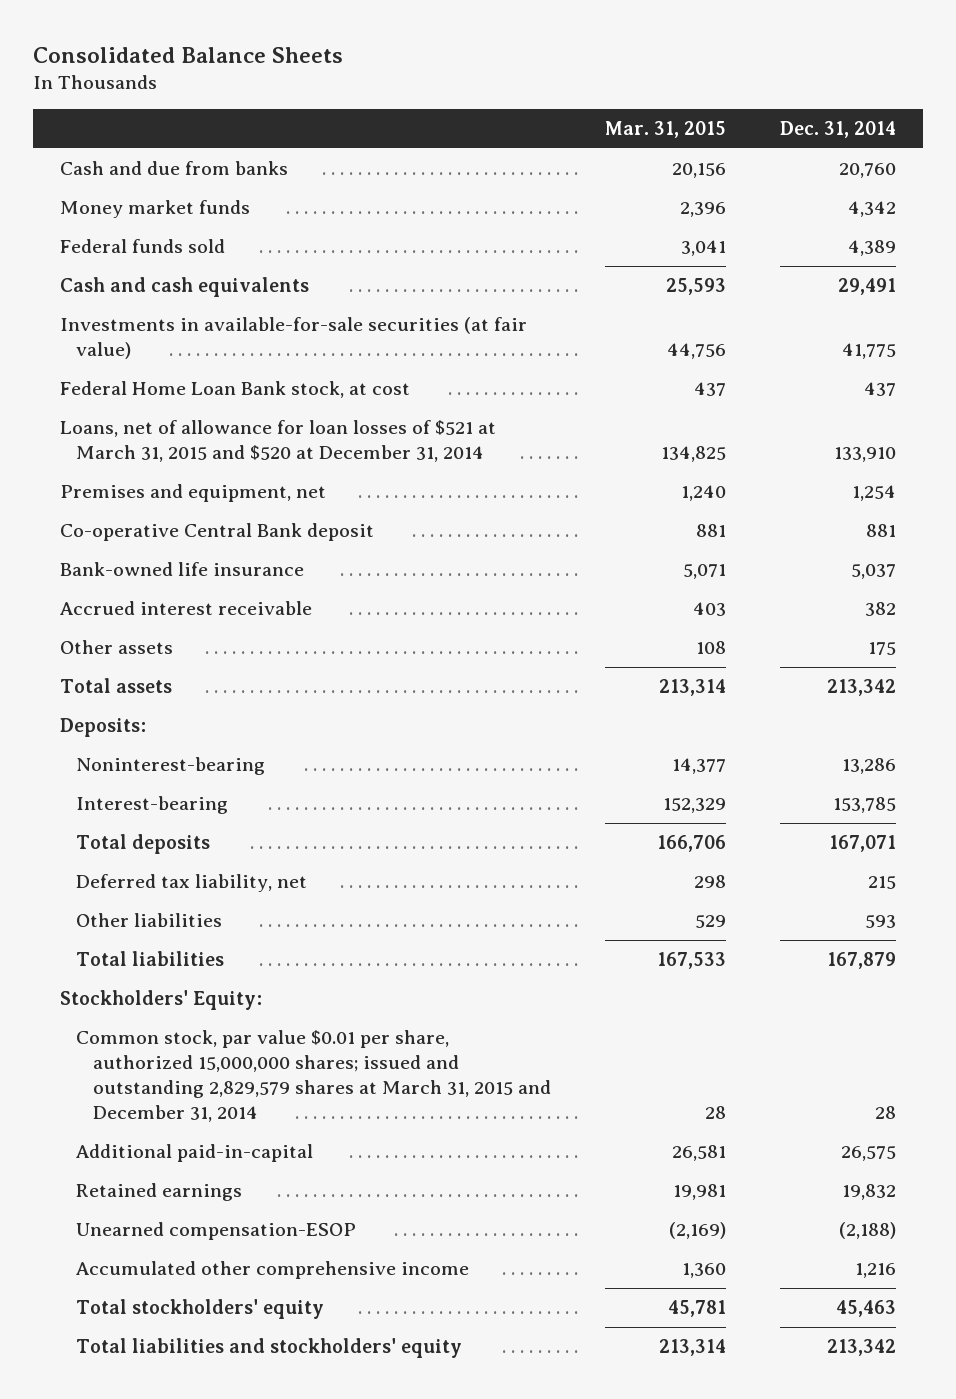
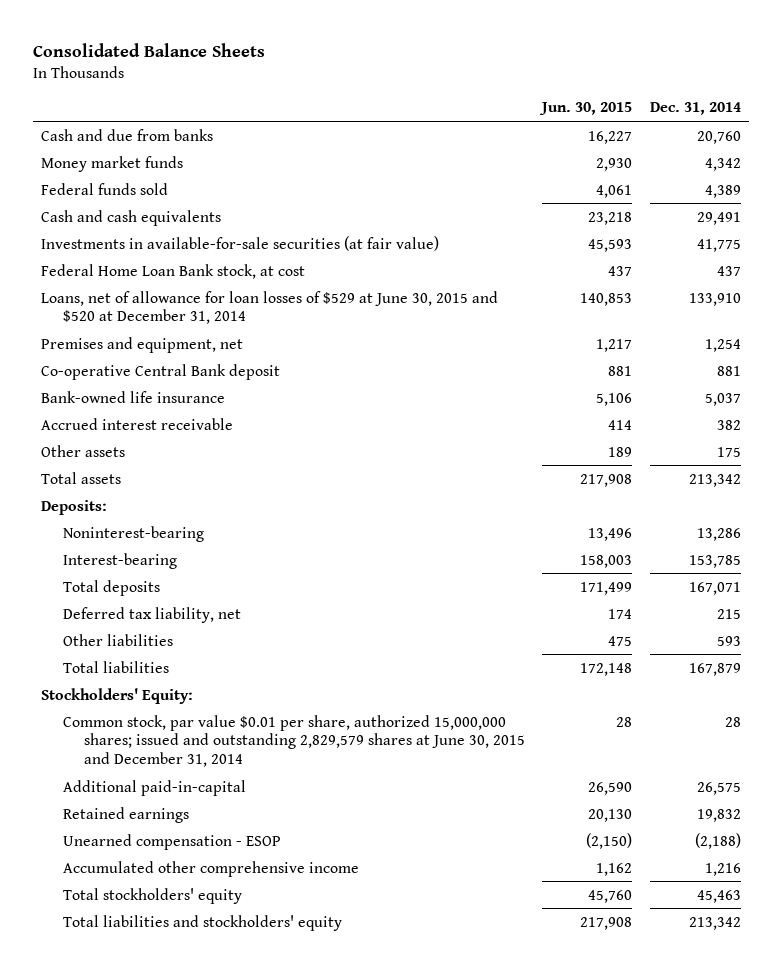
[605,120,727,138] Mar. 31, 2015 -> none
none -> [539,102,633,116] Jun. 30, 2015
[59,420,496,463] Loans, net of allowance for loan losses of $521 at March 31, 2015 and $520 at December 31, 2014 -> [41,290,499,325] Loans, net of allowance for loan losses of $529 at June 30, 2015 and $520 at December 31, 2014
[76,1030,552,1123] Common stock, par value $0.01 per share, authorized 15,000,000 shares; issued and outstanding 2,829,579 shares at March 31, 2015 and December 31, 2014 -> [62,714,525,768] Common stock, par value $0.01 per share, authorized 15,000,000 shares; issued and outstanding 2,829,579 shares at June 30, 2015 and December 31, 2014
[76,1222,357,1241] Unearned compensation-ESOP -> [62,833,281,850] Unearned compensation - ESOP

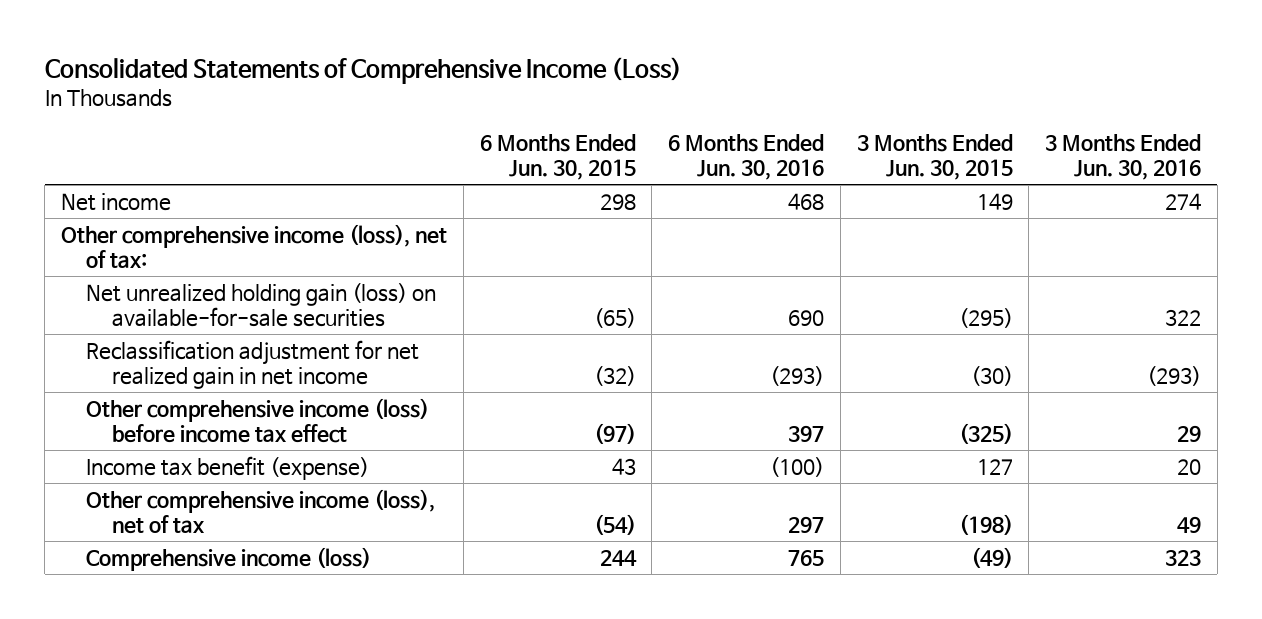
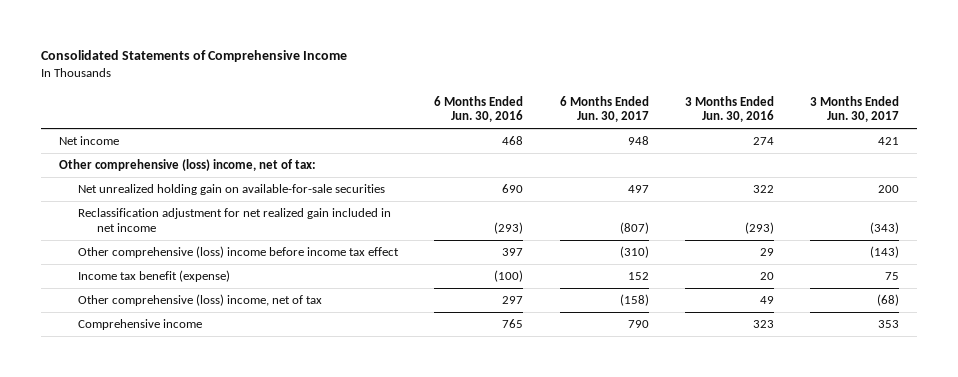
[44,57,682,85] Consolidated Statements of Comprehensive Income (Loss) -> [41,50,348,63] Consolidated Statements of Comprehensive Income
[479,133,636,180] 6 Months Ended Jun. 30, 2015 -> none
[856,133,1013,180] 3 Months Ended Jun. 30, 2015 -> none
none -> [559,95,649,123] 6 Months Ended Jun. 30, 2017
none -> [809,95,899,123] 3 Months Ended Jun. 30, 2017
[61,224,448,269] Other comprehensive income (loss), net of tax: -> [59,159,317,172] Other comprehensive (loss) income, net of tax:
[86,283,437,328] Net unrealized holding gain (loss) on available-for-sale securities -> [78,184,386,196] Net unrealized holding gain on available-for-sale securities
[86,340,420,390] Reclassification adjustment for net realized gain in net income -> [78,208,392,232] Reclassification adjustment for net realized gain included in net income
[86,398,430,444] Other comprehensive income (loss) before income tax effect -> [78,246,400,259] Other comprehensive (loss) income before income tax effect
[86,489,436,535] Other comprehensive income (loss), net of tax -> [78,294,323,307] Other comprehensive (loss) income, net of tax
[86,547,372,572] Comprehensive income (loss) -> [78,319,203,331] Comprehensive income

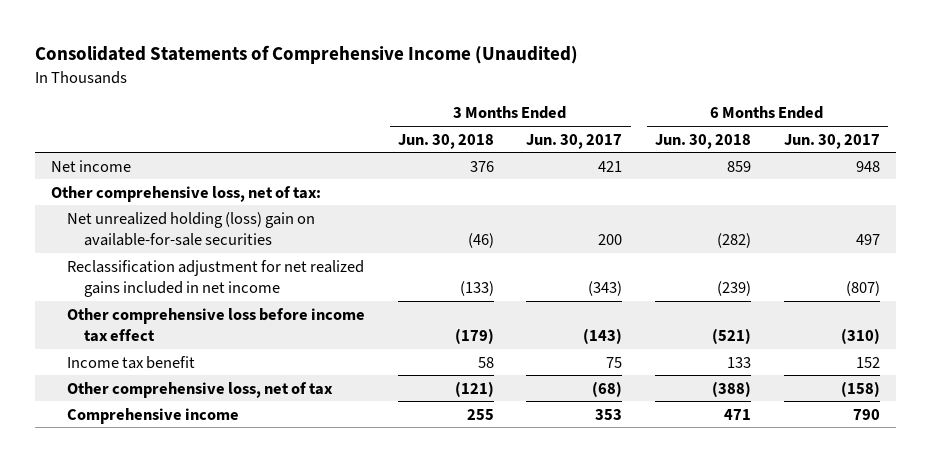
[41,50,348,63] Consolidated Statements of Comprehensive Income -> [34,45,578,65] Consolidated Statements of Comprehensive Income (Unaudited)
[434,95,524,123] 6 Months Ended Jun. 30, 2016 -> none
[684,95,774,123] 3 Months Ended Jun. 30, 2016 -> none
none -> [397,133,494,149] Jun. 30, 2018
none -> [655,133,752,149] Jun. 30, 2018
[59,159,317,172] Other comprehensive (loss) income, net of tax: -> [50,185,321,202] Other comprehensive loss, net of tax:
[78,184,386,196] Net unrealized holding gain on available-for-sale securities -> [67,211,316,246] Net unrealized holding (loss) gain on available-for-sale securities
[78,208,392,232] Reclassification adjustment for net realized gain included in net income -> [67,259,365,297] Reclassification adjustment for net realized gains included in net income
[78,246,400,259] Other comprehensive (loss) income before income tax effect -> [67,307,366,342] Other comprehensive loss before income tax effect
[78,270,231,283] Income tax benefit (expense) -> [67,355,196,369] Income tax benefit
[78,294,323,307] Other comprehensive (loss) income, net of tax -> [67,381,334,398] Other comprehensive loss, net of tax

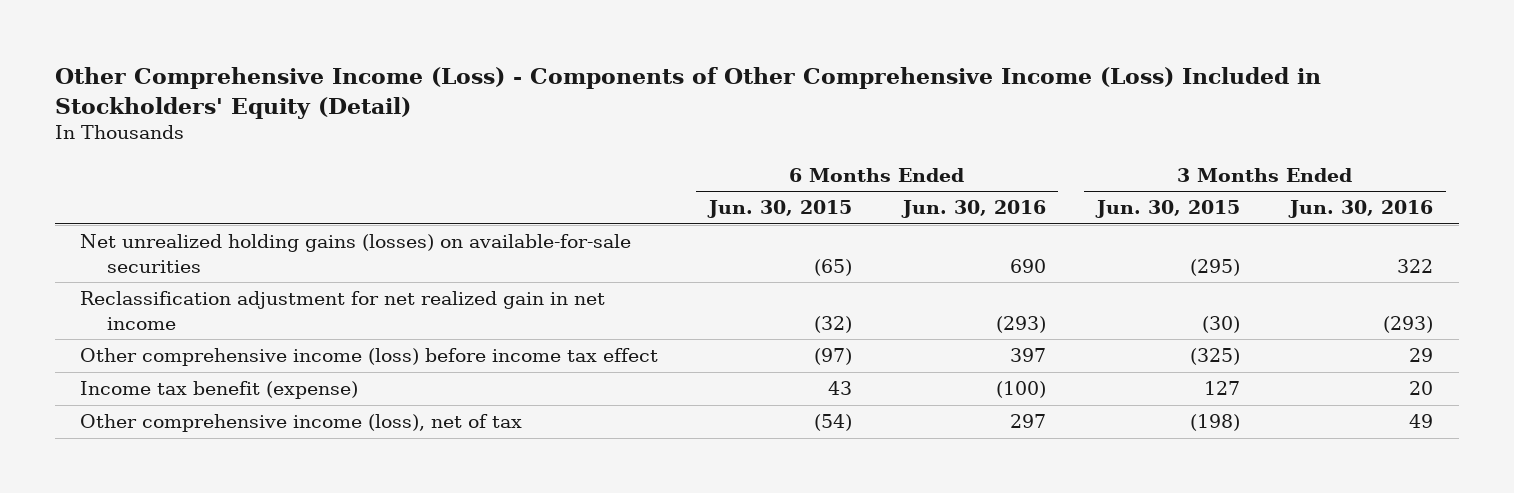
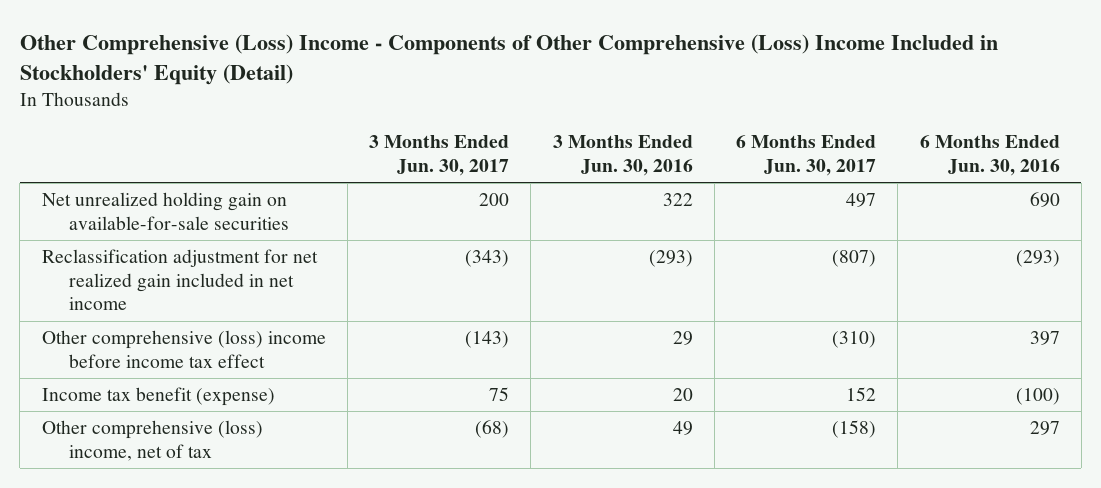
[54,67,1321,119] Other Comprehensive Income (Loss) - Components of Other Comprehensive Income (Loss) Included in Stockholders' Equity (Detail) -> [19,33,998,85] Other Comprehensive (Loss) Income - Components of Other Comprehensive (Loss) Income Included in Stockholders' Equity (Detail)
[706,200,852,219] Jun. 30, 2015 -> none
[1094,200,1240,219] Jun. 30, 2015 -> none
none -> [369,135,510,177] 3 Months Ended Jun. 30, 2017
none -> [736,135,877,177] 6 Months Ended Jun. 30, 2017
[80,234,632,273] Net unrealized holding gains (losses) on available-for-sale securities -> [41,192,289,230] Net unrealized holding gain on available-for-sale securities
[80,291,606,330] Reclassification adjustment for net realized gain in net income -> [41,249,318,311] Reclassification adjustment for net realized gain included in net income
[80,348,659,367] Other comprehensive income (loss) before income tax effect -> [41,330,326,368] Other comprehensive (loss) income before income tax effect
[80,414,523,433] Other comprehensive income (loss), net of tax -> [41,420,263,461] Other comprehensive (loss) income, net of tax

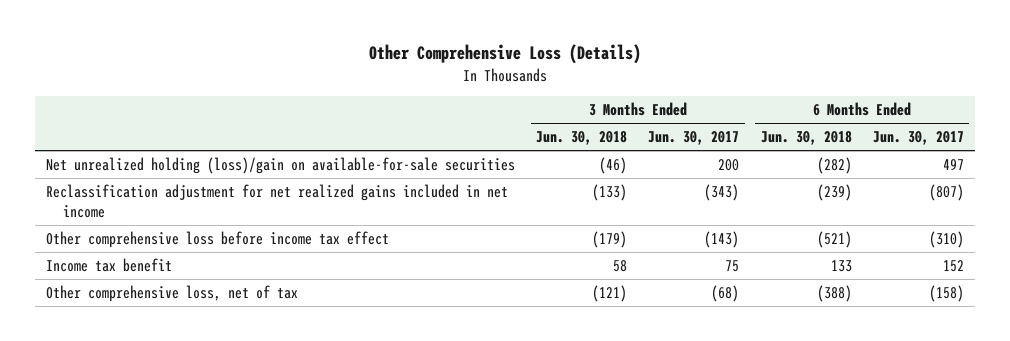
[19,33,998,85] Other Comprehensive (Loss) Income - Components of Other Comprehensive (Loss) Income Included in Stockholders' Equity (Detail) -> [368,44,641,65] Other Comprehensive Loss (Details)
[552,135,693,177] 3 Months Ended Jun. 30, 2016 -> none
[919,135,1060,177] 6 Months Ended Jun. 30, 2016 -> none
none -> [536,131,628,146] Jun. 30, 2018
none -> [760,131,852,146] Jun. 30, 2018
[41,192,289,230] Net unrealized holding gain on available-for-sale securities -> [45,157,515,175] Net unrealized holding (loss)/gain on available-for-sale securities
[41,249,318,311] Reclassification adjustment for net realized gain included in net income -> [45,184,508,219] Reclassification adjustment for net realized gains included in net income
[41,330,326,368] Other comprehensive (loss) income before income tax effect -> [45,231,389,249] Other comprehensive loss before income tax effect
[41,387,275,407] Income tax benefit (expense) -> [45,258,172,273] Income tax benefit
[41,420,263,461] Other comprehensive (loss) income, net of tax -> [45,285,298,303] Other comprehensive loss, net of tax

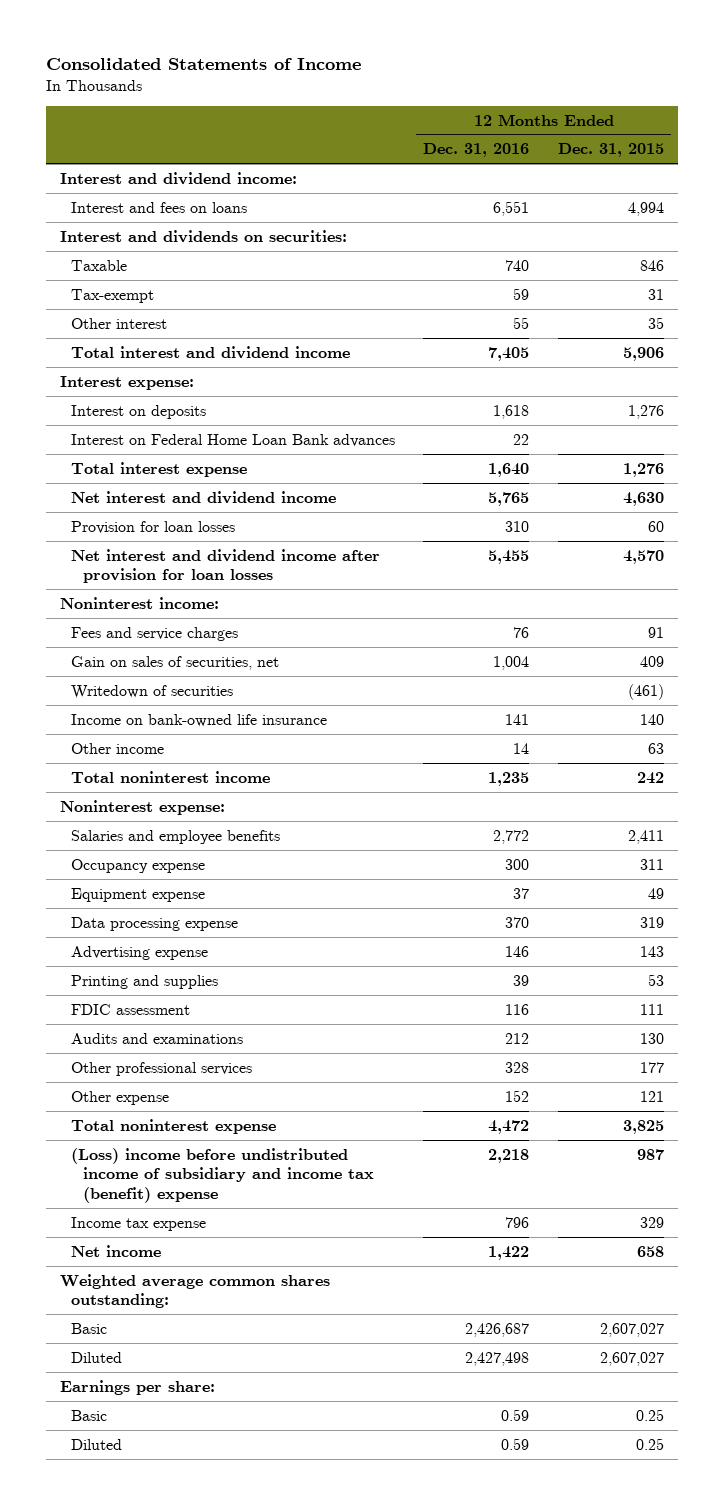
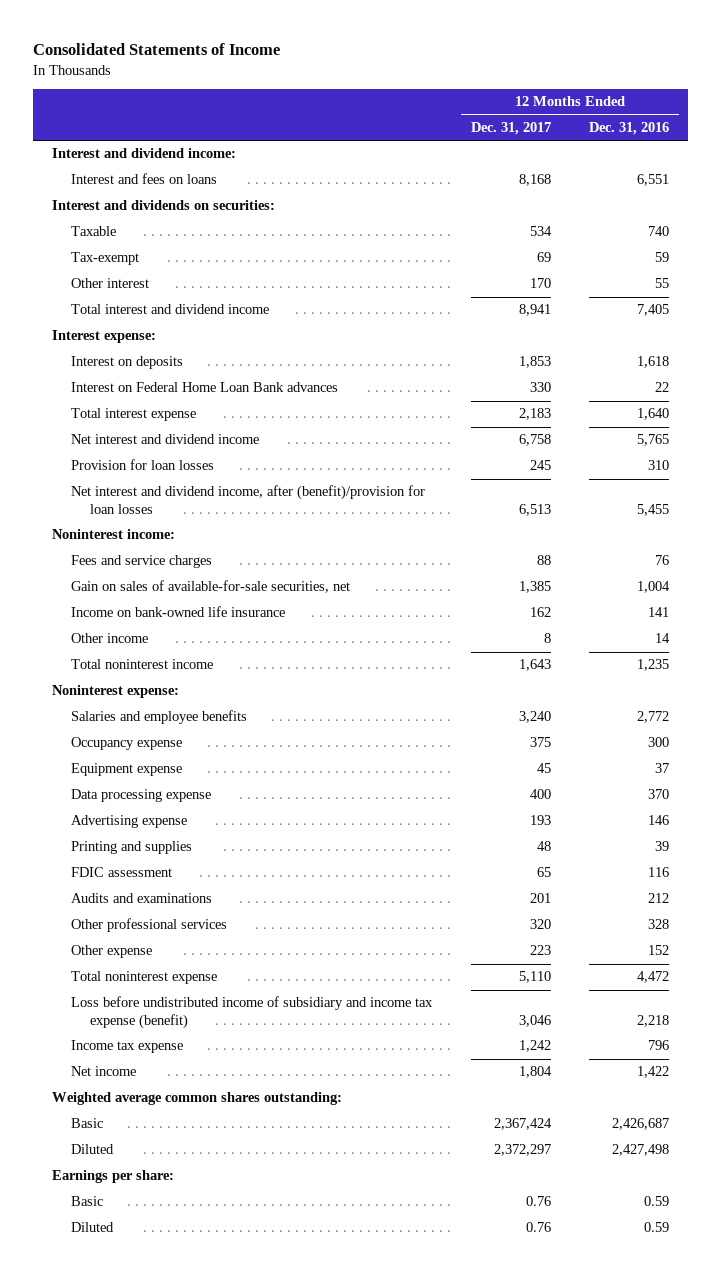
[557,143,664,158] Dec. 31, 2015 -> none
none -> [470,121,551,135] Dec. 31, 2017
[71,548,381,584] Net interest and dividend income after provision for loan losses -> [71,485,426,515] Net interest and dividend income, after (benefit)/provision for loan losses
[71,684,234,699] Writedown of securities -> none
[71,655,280,670] Gain on sales of securities, net -> [71,580,351,594] Gain on sales of available-for-sale securities, net
[71,1147,374,1204] (Loss) income before undistributed income of subsidiary and income tax (benefit) expense -> [71,996,434,1030] Loss before undistributed income of subsidiary and income tax expense (benefit)

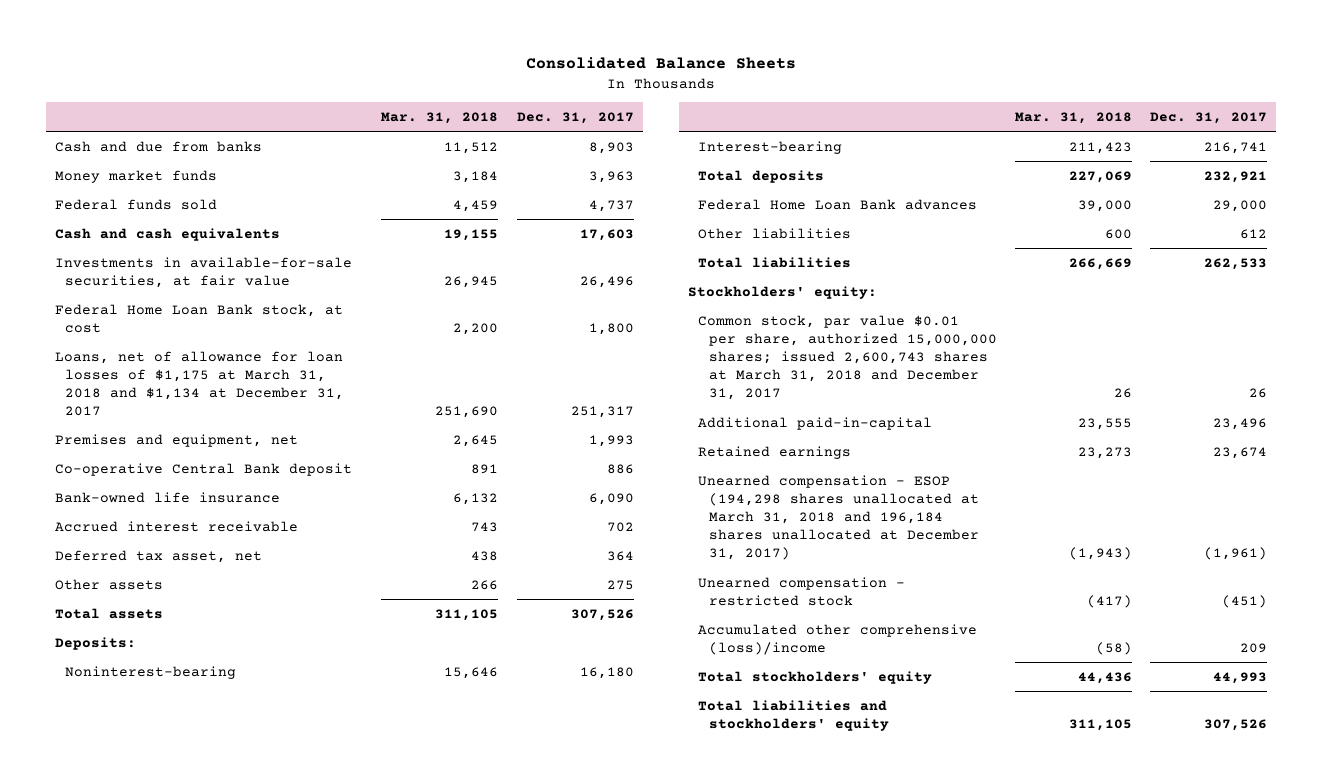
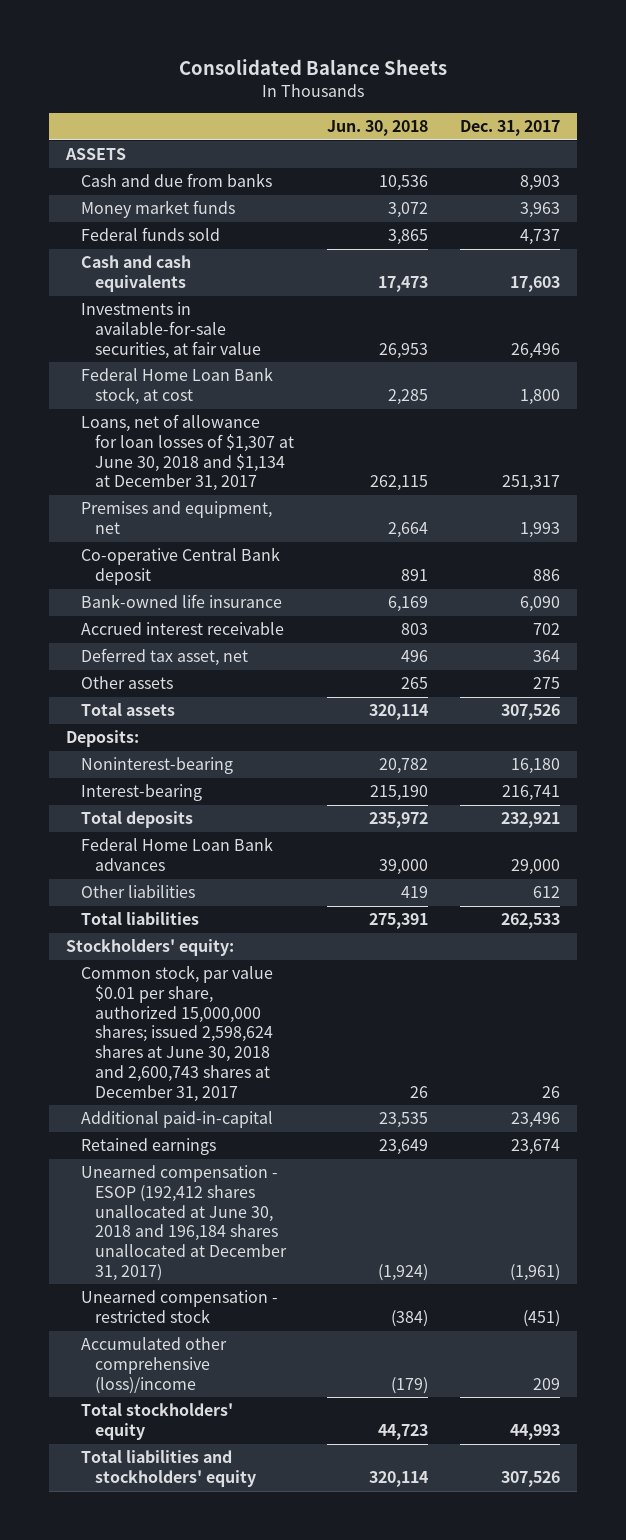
[381,112,499,125] Mar. 31, 2018 -> none
none -> [326,120,428,137] Jun. 30, 2018
none -> [64,148,126,161] ASSETS
[54,350,344,417] Loans, net of allowance for loan losses of $1,175 at March 31, 2018 and $1,134 at December 31, 2017 -> [80,414,295,492] Loans, net of allowance for loan losses of $1,307 at June 30, 2018 and $1,134 at December 31, 2017
[698,314,997,401] Common stock, par value $0.01 per share, authorized 15,000,000 shares; issued 2,600,743 shares at March 31, 2018 and December 31, 2017 -> [80,965,274,1102] Common stock, par value $0.01 per share, authorized 15,000,000 shares; issued 2,598,624 shares at June 30, 2018 and 2,600,743 shares at December 31, 2017
[698,474,979,561] Unearned compensation - ESOP (194,298 shares unallocated at March 31, 2018 and 196,184 shares unallocated at December 31, 2017) -> [80,1165,288,1281] Unearned compensation - ESOP (192,412 shares unallocated at June 30, 2018 and 196,184 shares unallocated at December 31, 2017)

